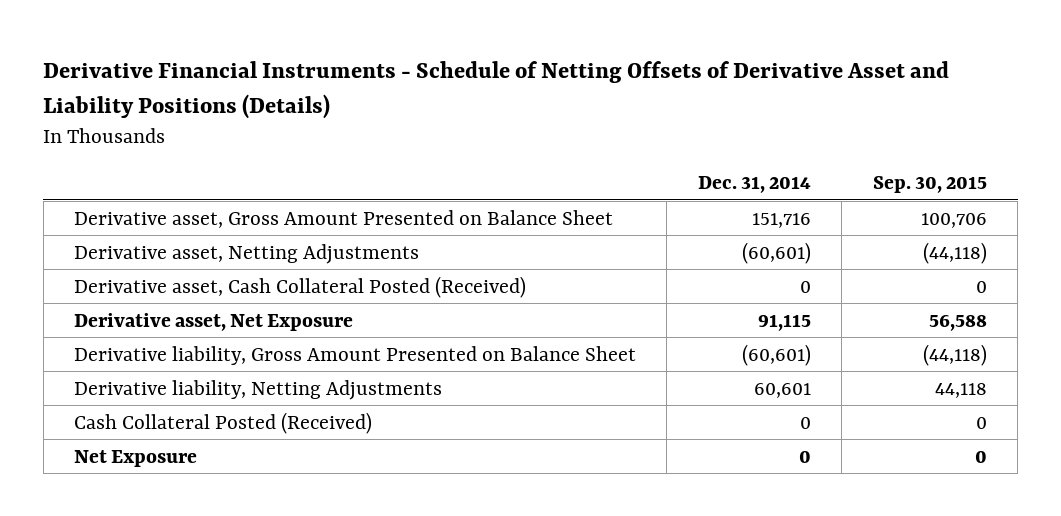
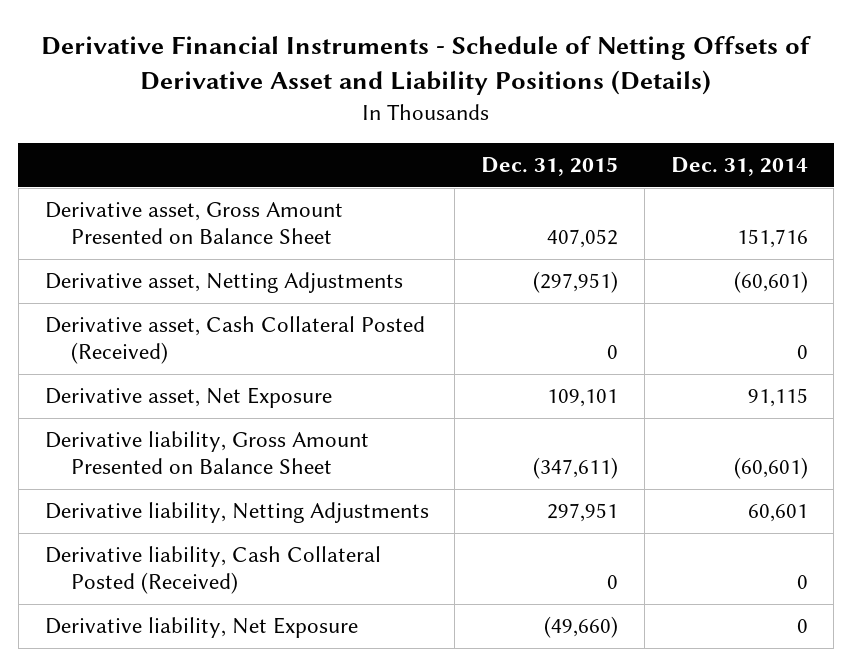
[872,176,987,194] Sep. 30, 2015 -> none
none -> [481,157,619,177] Dec. 31, 2015
[73,411,372,434] Cash Collateral Posted (Received) -> [44,546,381,595] Derivative liability, Cash Collateral Posted (Received)
[73,449,197,467] Net Exposure -> [44,617,358,639] Derivative liability, Net Exposure

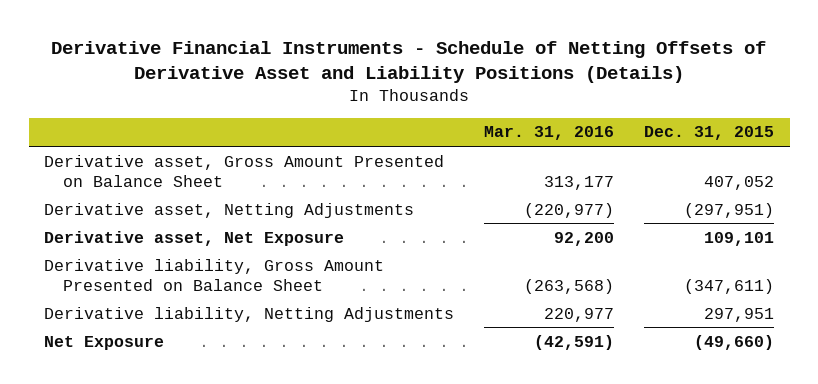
[670,157,808,177] Dec. 31, 2014 -> none
none -> [484,126,615,141] Mar. 31, 2016
[44,316,425,365] Derivative asset, Cash Collateral Posted (Received) -> none
[44,546,381,595] Derivative liability, Cash Collateral Posted (Received) -> none
[44,617,358,639] Derivative liability, Net Exposure -> [43,335,164,350] Net Exposure

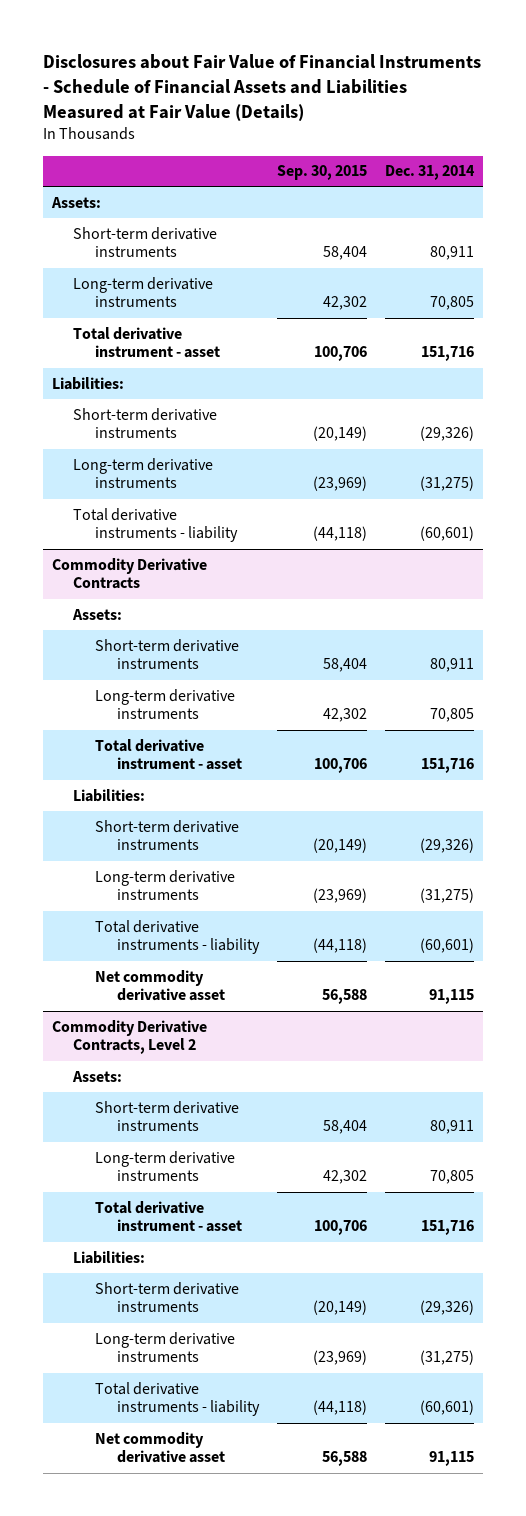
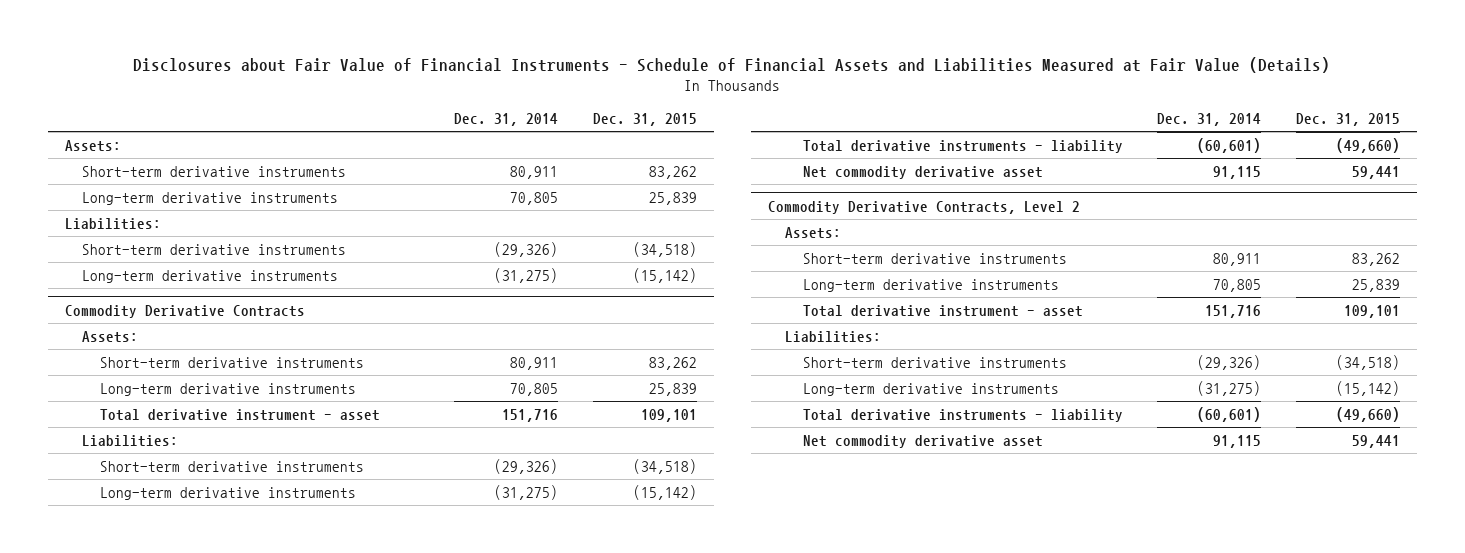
[277,165,368,181] Sep. 30, 2015 -> none
none -> [592,112,697,126] Dec. 31, 2015
[73,326,221,359] Total derivative instrument - asset -> none
[73,507,239,543] Total derivative instruments - liability -> none

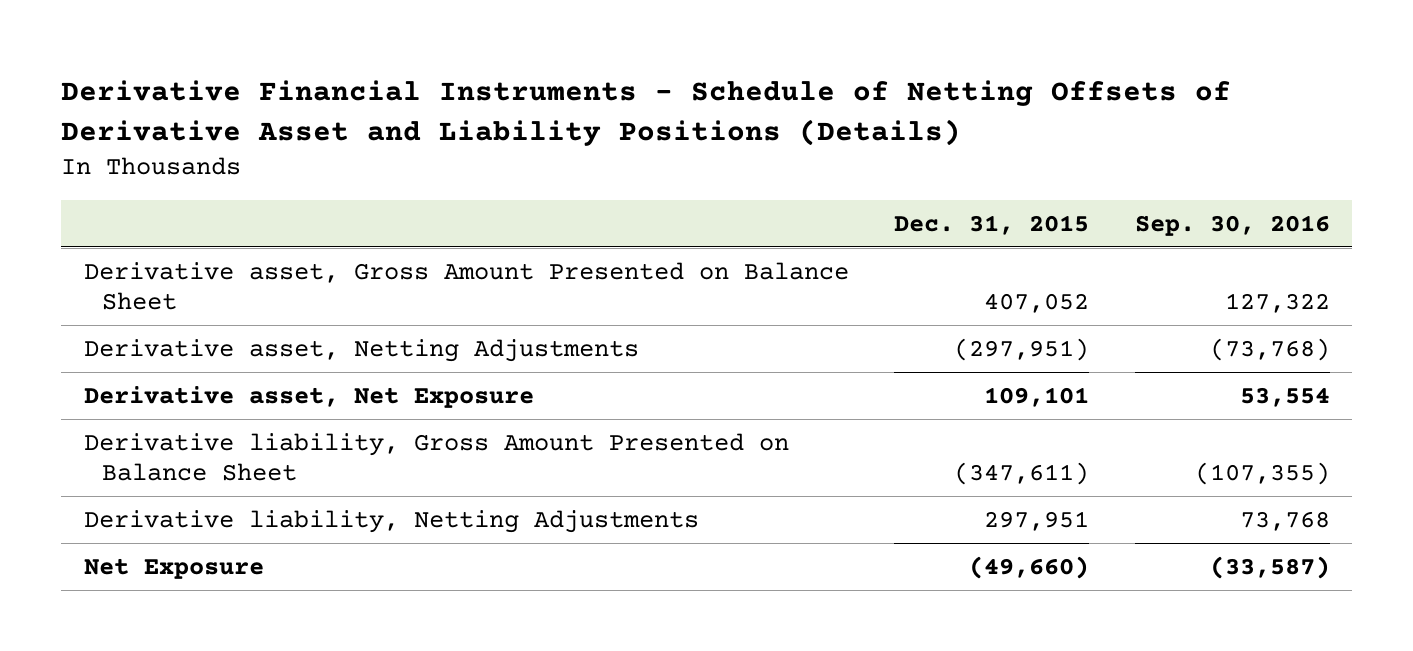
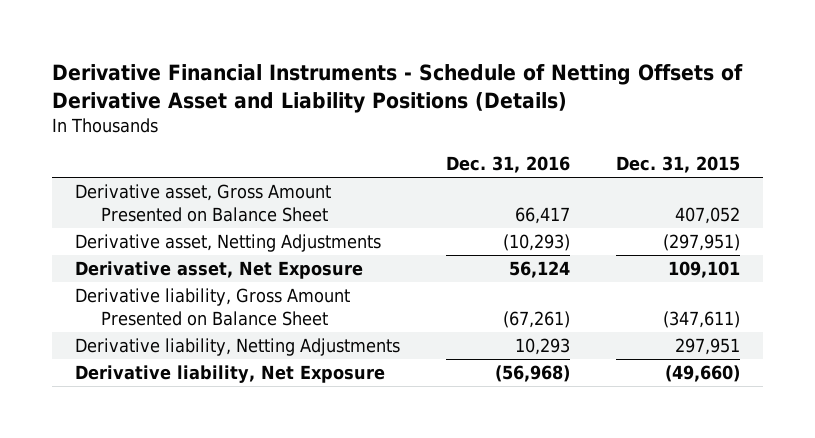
[1134,214,1330,236] Sep. 30, 2016 -> none
none -> [446,156,571,174] Dec. 31, 2016
[83,557,264,579] Net Exposure -> [75,365,386,384] Derivative liability, Net Exposure

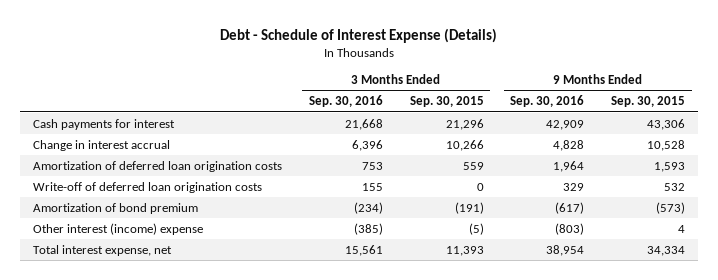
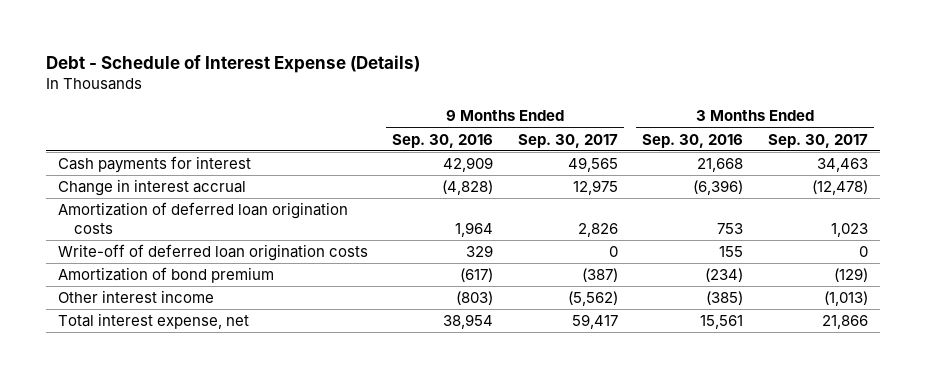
[409,96,484,108] Sep. 30, 2015 -> none
[610,96,685,108] Sep. 30, 2015 -> none
none -> [517,133,618,148] Sep. 30, 2017
none -> [767,133,868,148] Sep. 30, 2017
[352,139,384,151] 6,396 -> [693,180,744,196] (6,396)
[553,139,585,151] 4,828 -> [442,180,494,196] (4,828)
[33,222,204,235] Other interest (income) expense -> [58,290,215,304] Other interest income

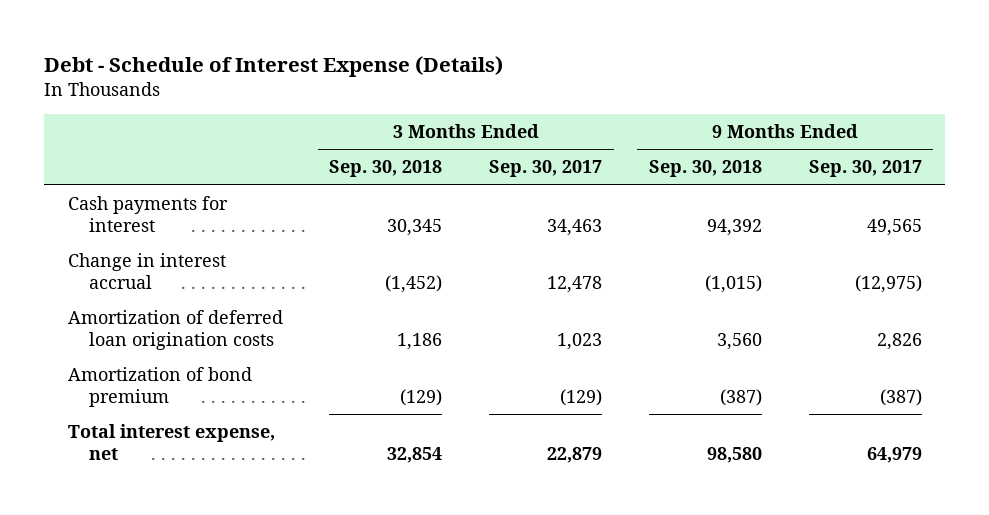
[392,133,494,148] Sep. 30, 2016 -> none
[642,133,744,148] Sep. 30, 2016 -> none
none -> [329,160,443,178] Sep. 30, 2018
none -> [648,160,762,178] Sep. 30, 2018
[572,180,618,196] 12,975 -> [854,275,922,294] (12,975)
[811,180,868,196] (12,478) -> [547,276,603,294] 12,478
[58,244,369,262] Write-off of deferred loan origination costs -> none
[58,290,215,304] Other interest income -> none
[571,314,618,330] 59,417 -> [866,447,922,464] 64,979
[821,315,868,330] 21,866 -> [547,447,603,464] 22,879

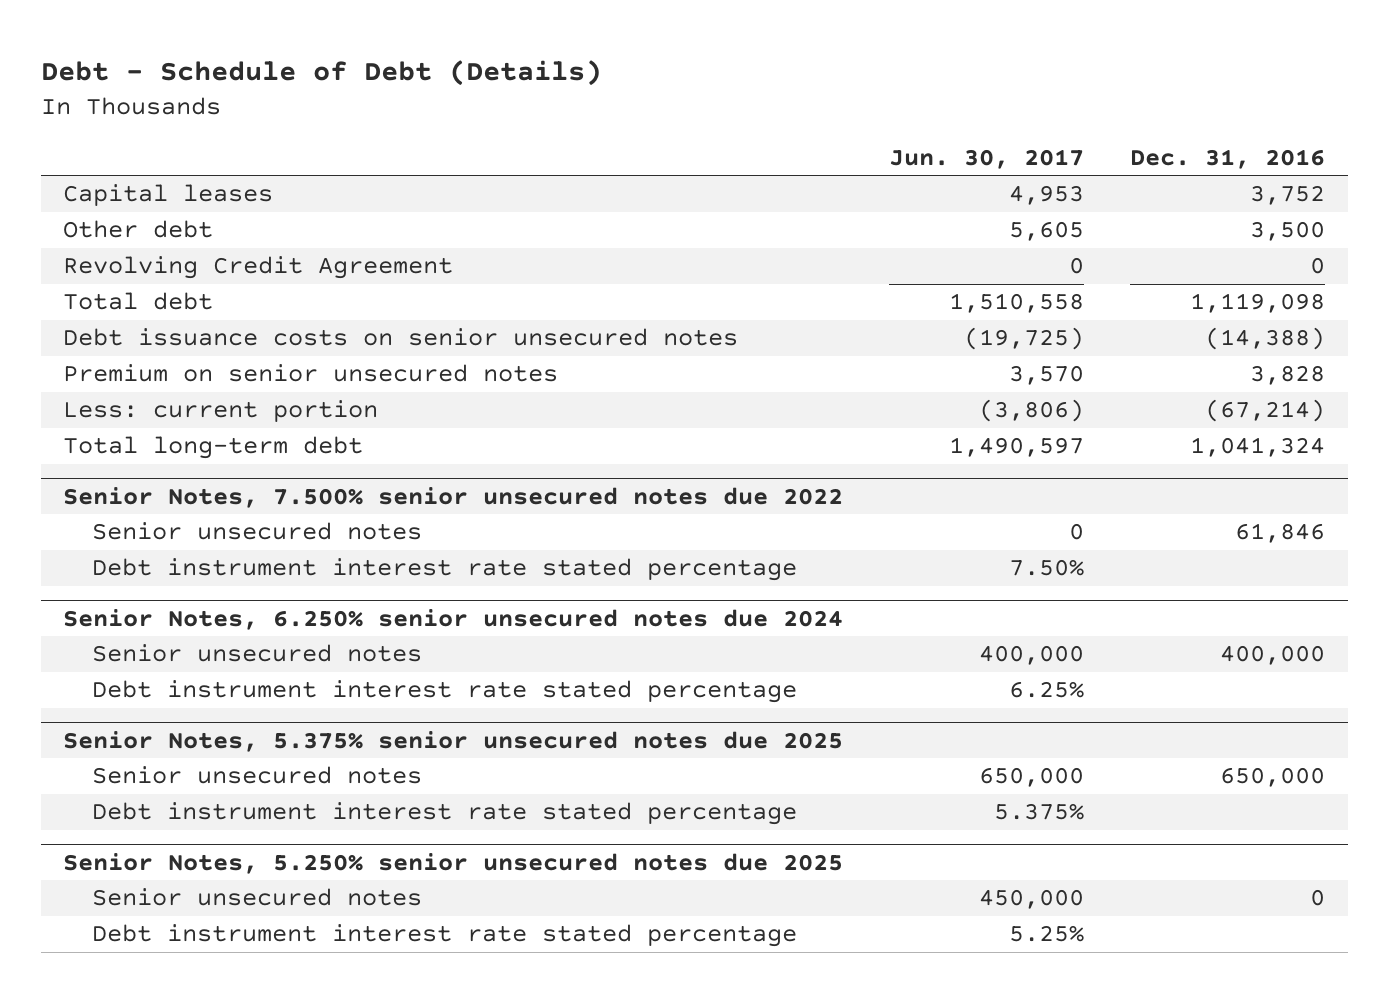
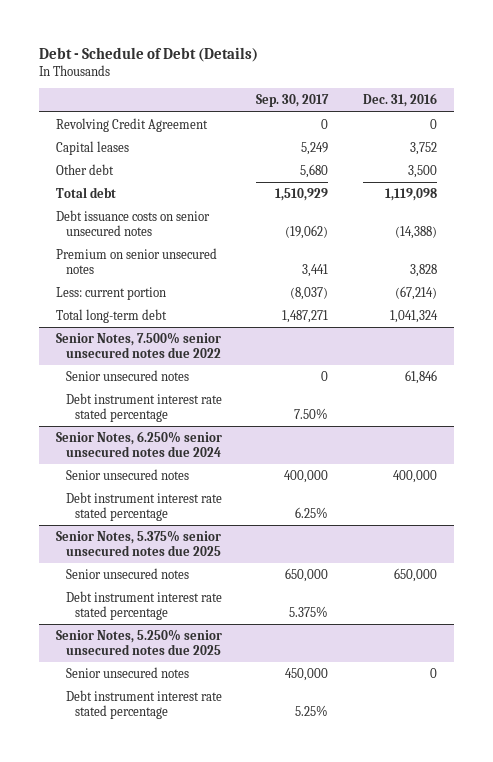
[889,148,1085,169] Jun. 30, 2017 -> none
none -> [256,94,330,108] Sep. 30, 2017
[63,256,454,280] Revolving Credit Agreement -> [56,118,209,133] Revolving Credit Agreement

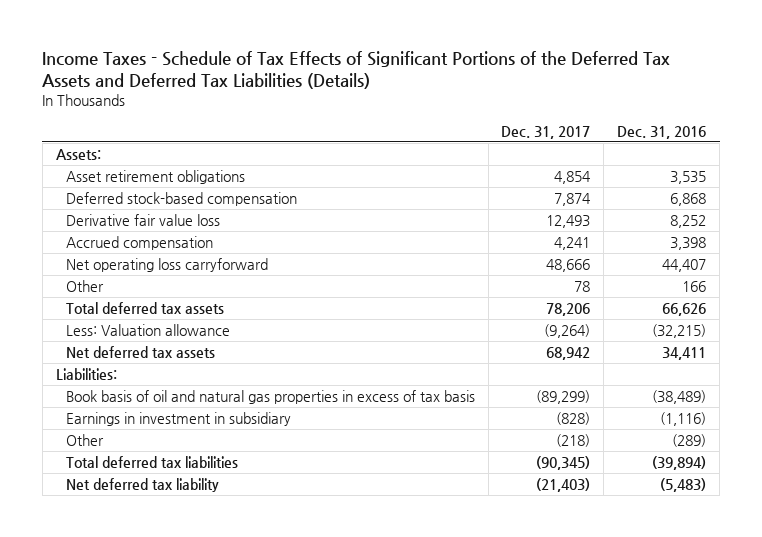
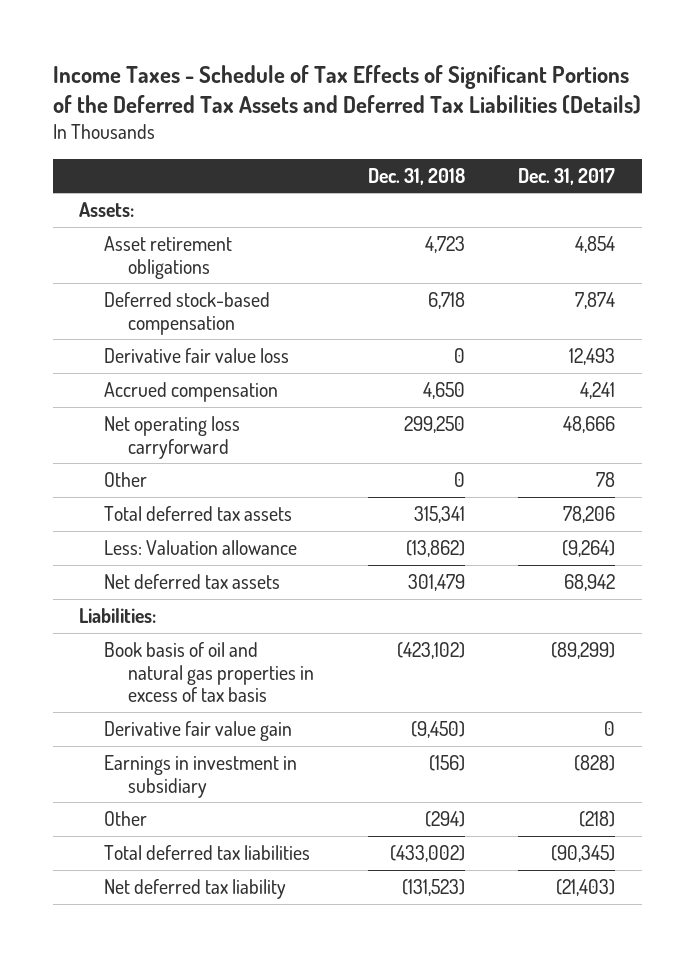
[617,125,707,139] Dec. 31, 2016 -> none
none -> [367,167,465,185] Dec. 31, 2018
none -> [103,720,292,741] Derivative fair value gain

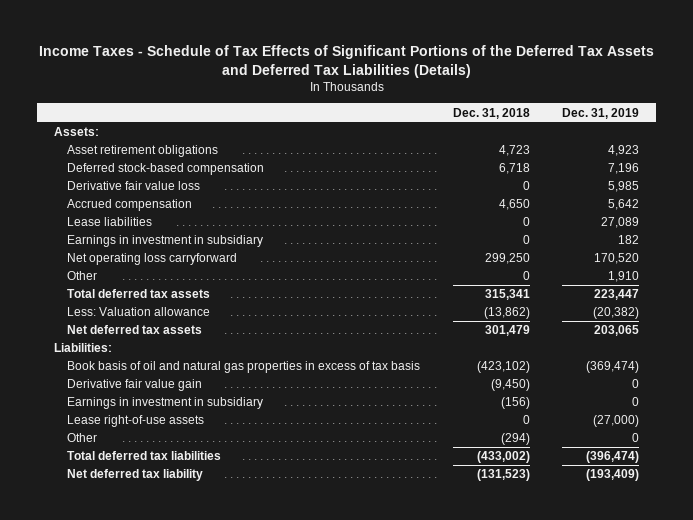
[518,167,616,185] Dec. 31, 2017 -> none
none -> [562,107,640,119] Dec. 31, 2019
none -> [67,217,153,227] Lease liabilities
none -> [67,235,264,248] Earnings in investment in subsidiary
none -> [67,415,205,428] Lease right-of-use assets

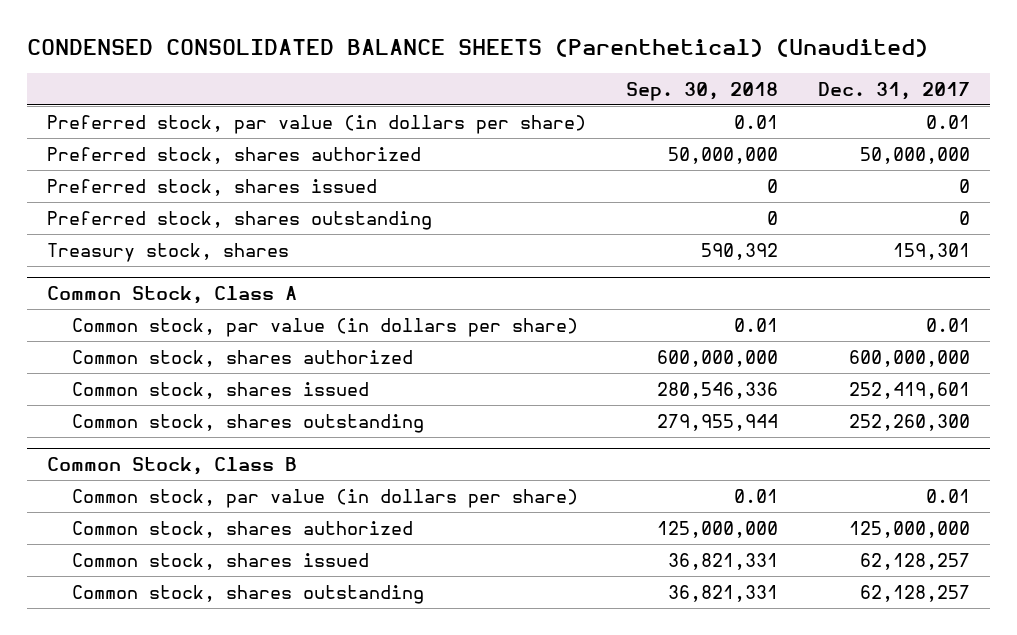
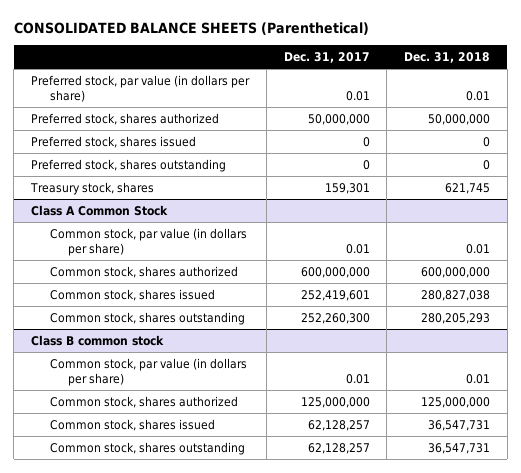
[26,38,928,57] CONDENSED CONSOLIDATED BALANCE SHEETS (Parenthetical) (Unaudited) -> [13,21,369,35] CONSOLIDATED BALANCE SHEETS (Parenthetical)
[625,81,778,101] Sep. 30, 2018 -> none
none -> [404,52,491,64] Dec. 31, 2018
[46,285,297,304] Common Stock, Class A -> [31,205,169,217] Class A Common Stock
[46,456,297,475] Common Stock, Class B -> [31,335,165,347] Class B common stock

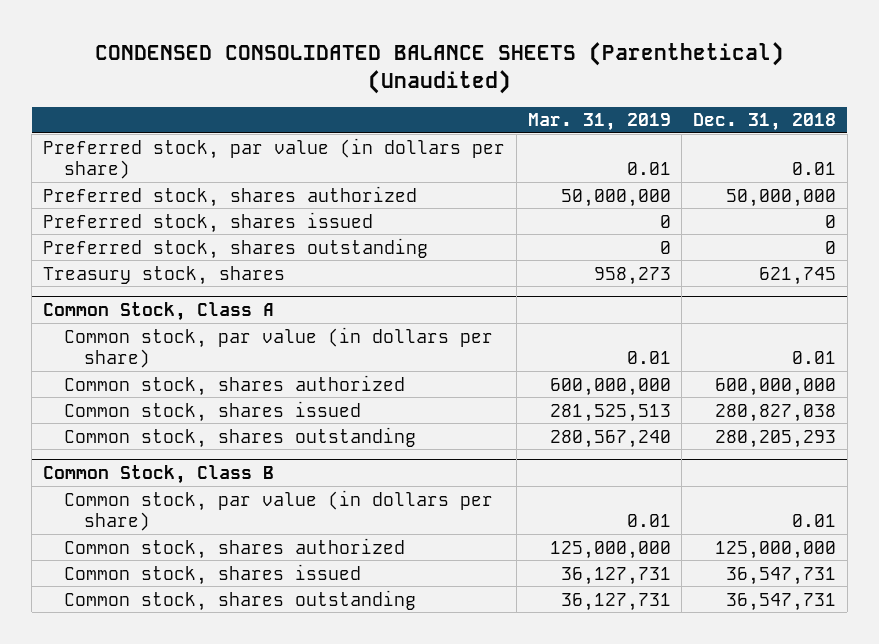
[13,21,369,35] CONSOLIDATED BALANCE SHEETS (Parenthetical) -> [94,42,784,95] CONDENSED CONSOLIDATED BALANCE SHEETS (Parenthetical) (Unaudited)
[283,52,370,64] Dec. 31, 2017 -> none
none -> [527,113,671,132] Mar. 31, 2019
[31,205,169,217] Class A Common Stock -> [43,302,275,322] Common Stock, Class A
[31,335,165,347] Class B common stock -> [43,465,275,485] Common Stock, Class B

